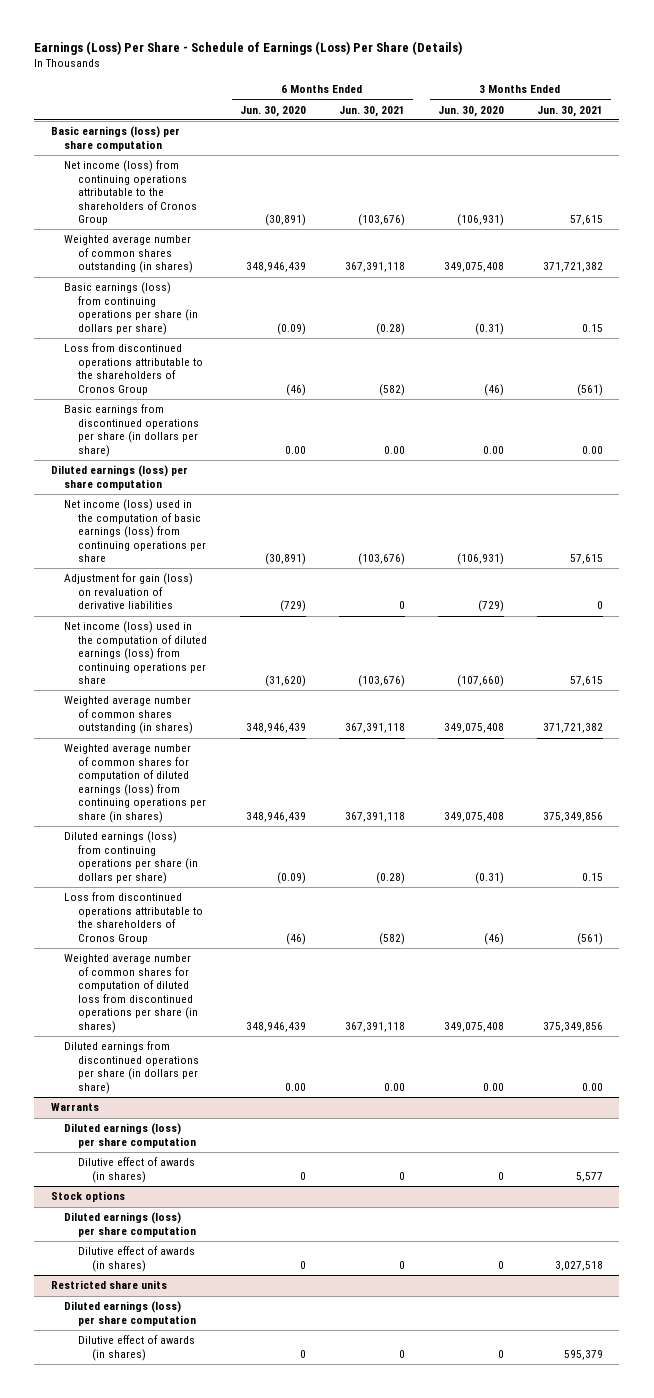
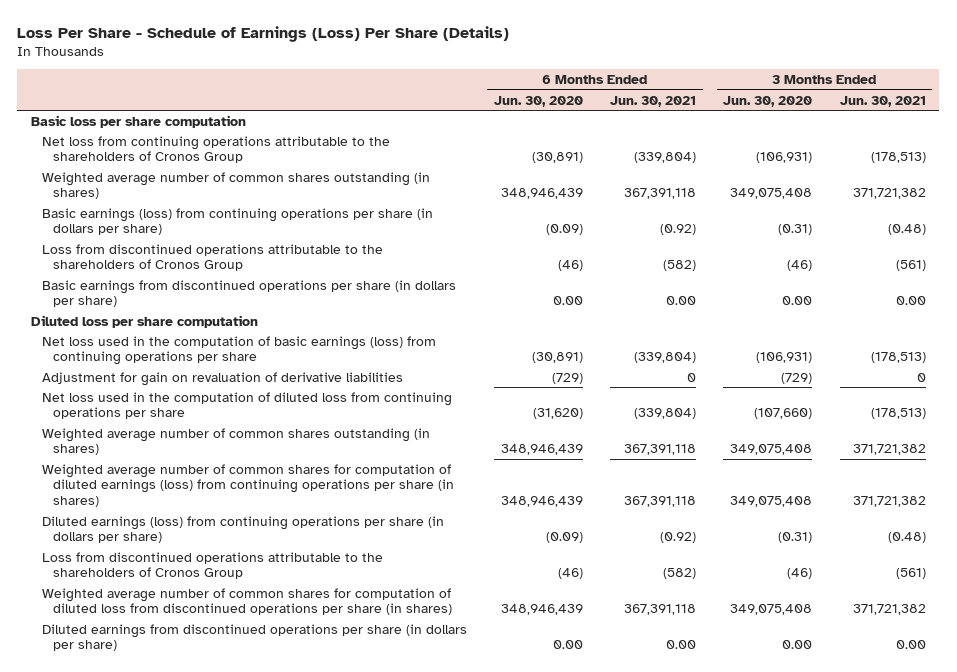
[34,40,463,55] Earnings (Loss) Per Share - Schedule of Earnings (Loss) Per Share (Details) -> [17,26,510,43] Loss Per Share - Schedule of Earnings (Loss) Per Share (Details)
[50,126,180,151] Basic earnings (loss) per share computation -> [31,114,247,128] Basic loss per share computation
[64,160,197,226] Net income (loss) from continuing operations attributable to the shareholders of Cronos Group -> [42,135,391,164] Net loss from continuing operations attributable to the shareholders of Cronos Group
[357,214,405,227] (103,676) -> [634,152,697,164] (339,804)
[569,215,603,226] 57,615 -> [870,152,926,164] (178,513)
[375,322,405,335] (0.28) -> [660,224,697,236] (0.92)
[581,323,603,332] 0.15 -> [887,224,926,236] (0.48)
[50,465,188,490] Diluted earnings (loss) per share computation -> [31,314,259,328] Diluted loss per share computation
[64,499,206,563] Net income (loss) used in the computation of basic earnings (loss) from continuing operations per share -> [42,335,437,366] Net loss used in the computation of basic earnings (loss) from continuing operations per share
[357,553,405,566] (103,676) -> [634,352,697,364] (339,804)
[569,554,603,565] 57,615 -> [870,352,926,364] (178,513)
[64,573,194,610] Adjustment for gain (loss) on revaluation of derivative liabilities -> [42,371,404,386] Adjustment for gain on revaluation of derivative liabilities
[64,621,207,685] Net income (loss) used in the computation of diluted earnings (loss) from continuing operations per share -> [42,391,453,420] Net loss used in the computation of diluted loss from continuing operations per share
[357,675,405,688] (103,676) -> [634,408,697,420] (339,804)
[569,676,603,687] 57,615 -> [870,408,926,420] (178,513)
[542,811,603,822] 375,349,856 -> [852,495,926,507] 371,721,382
[375,871,405,884] (0.28) -> [660,532,697,544] (0.92)
[581,872,603,881] 0.15 -> [887,532,926,544] (0.48)
[542,1021,603,1032] 375,349,856 -> [852,604,926,616] 371,721,382
[50,1103,99,1112] Warrants -> none
[64,1123,196,1148] Diluted earnings (loss) per share computation -> none
[77,1157,195,1183] Dilutive effect of awards (in shares) -> none
[50,1191,125,1203] Stock options -> none
[64,1212,196,1237] Diluted earnings (loss) per share computation -> none
[77,1246,195,1272] Dilutive effect of awards (in shares) -> none
[50,1280,167,1290] Restricted share units -> none
[64,1301,196,1326] Diluted earnings (loss) per share computation -> none
[77,1335,195,1361] Dilutive effect of awards (in shares) -> none

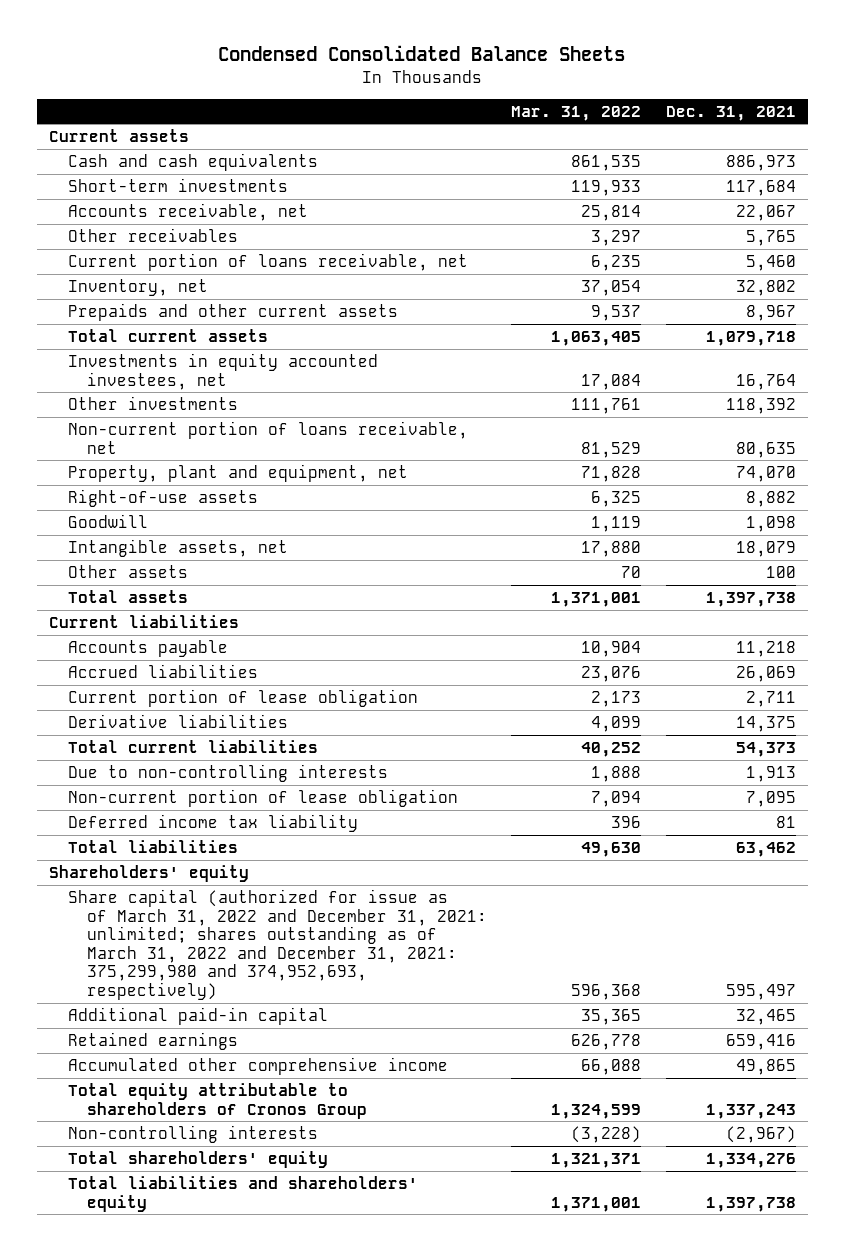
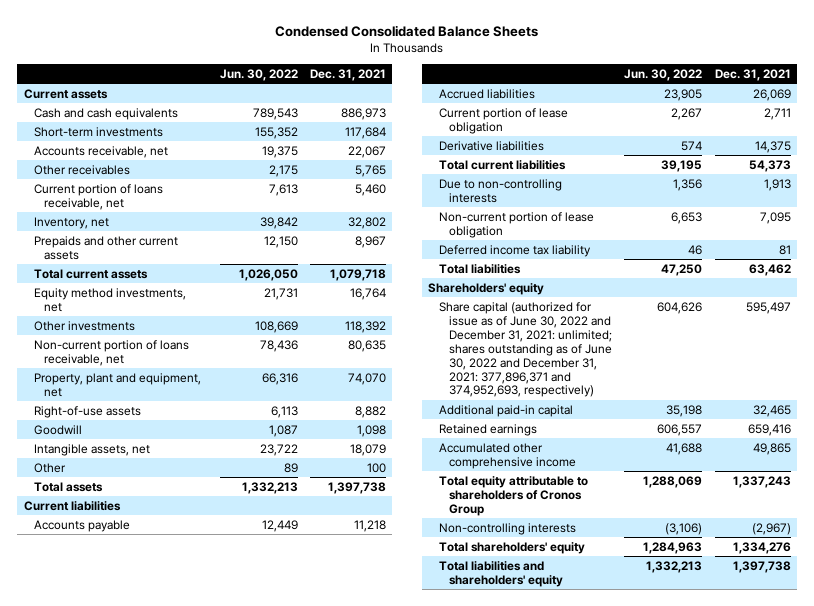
[511,105,642,121] Mar. 31, 2022 -> none
none -> [219,68,298,81] Jun. 30, 2022
[67,352,378,390] Investments in equity accounted investees, net -> [33,287,186,312] Equity method investments, net
[67,564,188,578] Other assets -> [33,462,66,473] Other
[67,888,487,1001] Share capital (authorized for issue as of March 31, 2022 and December 31, 2021: unlimited; shares outstanding as of March 31, 2022 and December 31, 2021: 375,299,980 and 374,952,693, respectively) -> [438,301,612,398] Share capital (authorized for issue as of June 30, 2022 and December 31, 2021: unlimited; shares outstanding as of June 30, 2022 and December 31, 2021: 377,896,371 and 374,952,693, respectively)

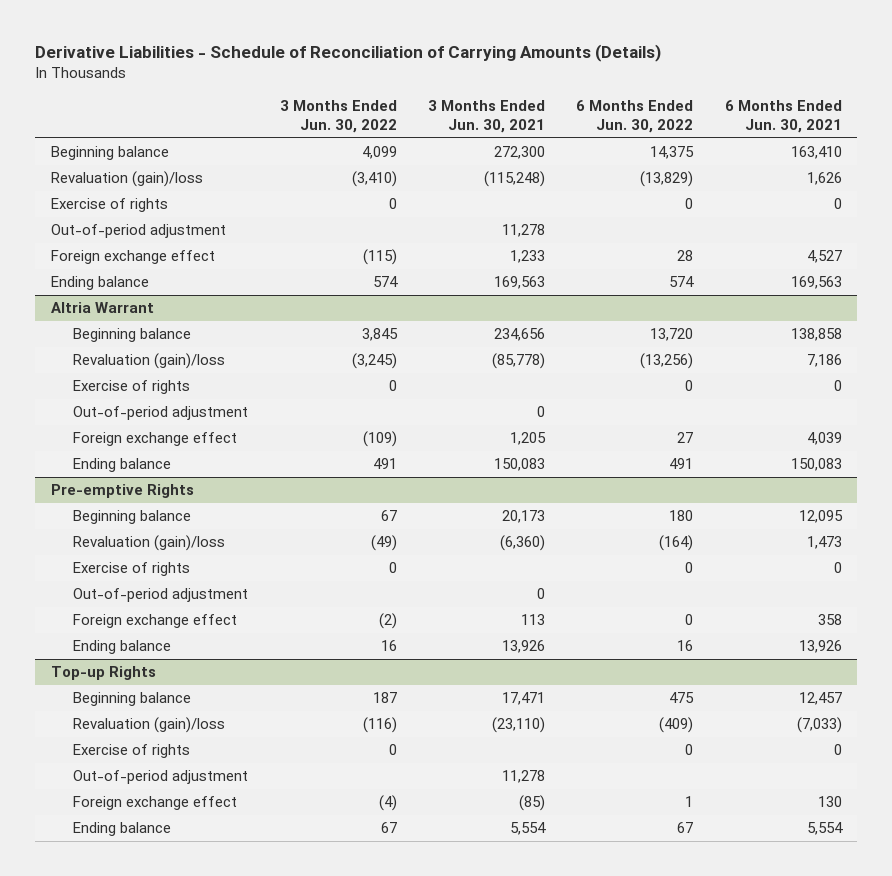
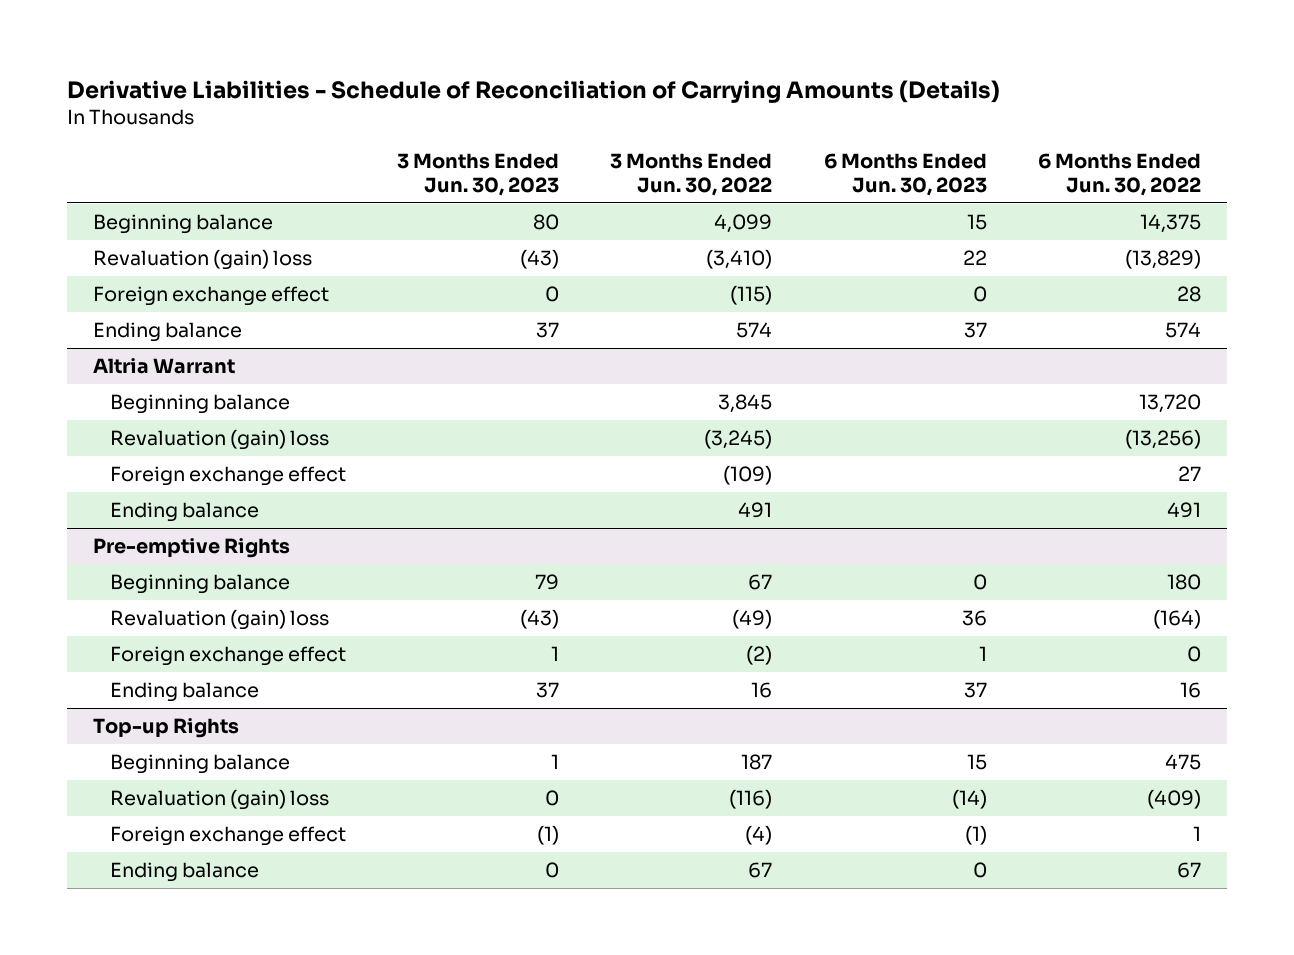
[428,100,546,133] 3 Months Ended Jun. 30, 2021 -> none
[724,100,842,133] 6 Months Ended Jun. 30, 2021 -> none
none -> [397,153,560,196] 3 Months Ended Jun. 30, 2023
none -> [823,153,987,196] 6 Months Ended Jun. 30, 2023
[50,198,168,213] Exercise of rights -> none
[50,224,226,239] Out-of-period adjustment -> none
[50,171,203,188] Revaluation (gain)/loss -> [93,248,313,270] Revaluation (gain) loss
[73,380,191,395] Exercise of rights -> none
[73,406,249,421] Out-of-period adjustment -> none
[73,353,226,370] Revaluation (gain)/loss -> [109,428,329,450] Revaluation (gain) loss
[73,562,191,577] Exercise of rights -> none
[73,588,249,603] Out-of-period adjustment -> none
[73,535,226,552] Revaluation (gain)/loss -> [109,608,329,630] Revaluation (gain) loss
[73,744,191,759] Exercise of rights -> none
[73,770,249,785] Out-of-period adjustment -> none
[73,717,226,734] Revaluation (gain)/loss -> [109,788,329,810] Revaluation (gain) loss

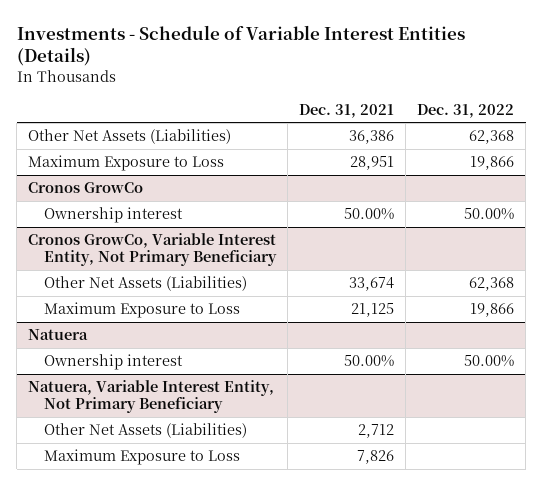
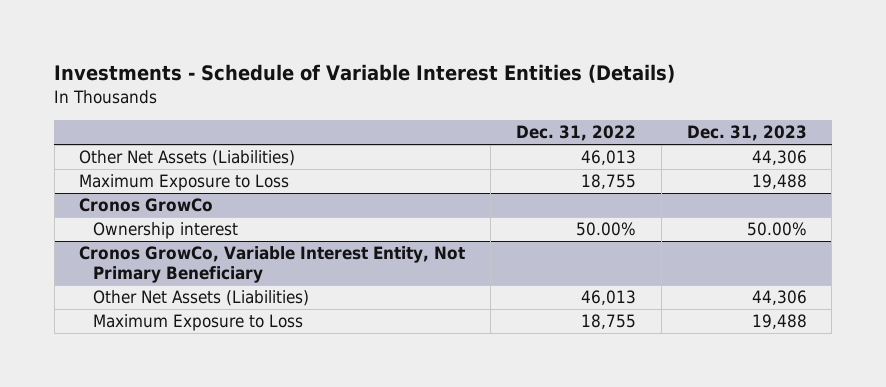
[299,104,395,119] Dec. 31, 2021 -> none
none -> [686,125,807,142] Dec. 31, 2023
[469,130,515,145] 62,368 -> [580,150,636,166] 46,013
[470,156,515,171] 19,866 -> [580,174,636,190] 18,755
[28,329,89,341] Natuera -> none
[44,354,184,371] Ownership interest -> none
[28,380,275,414] Natuera, Variable Interest Entity, Not Primary Beneficiary -> none
[44,423,248,439] Other Net Assets (Liabilities) -> none
[44,449,241,466] Maximum Exposure to Loss -> none
[469,277,515,292] 62,368 -> [580,290,636,306] 46,013
[470,303,515,318] 19,866 -> [580,314,636,330] 18,755

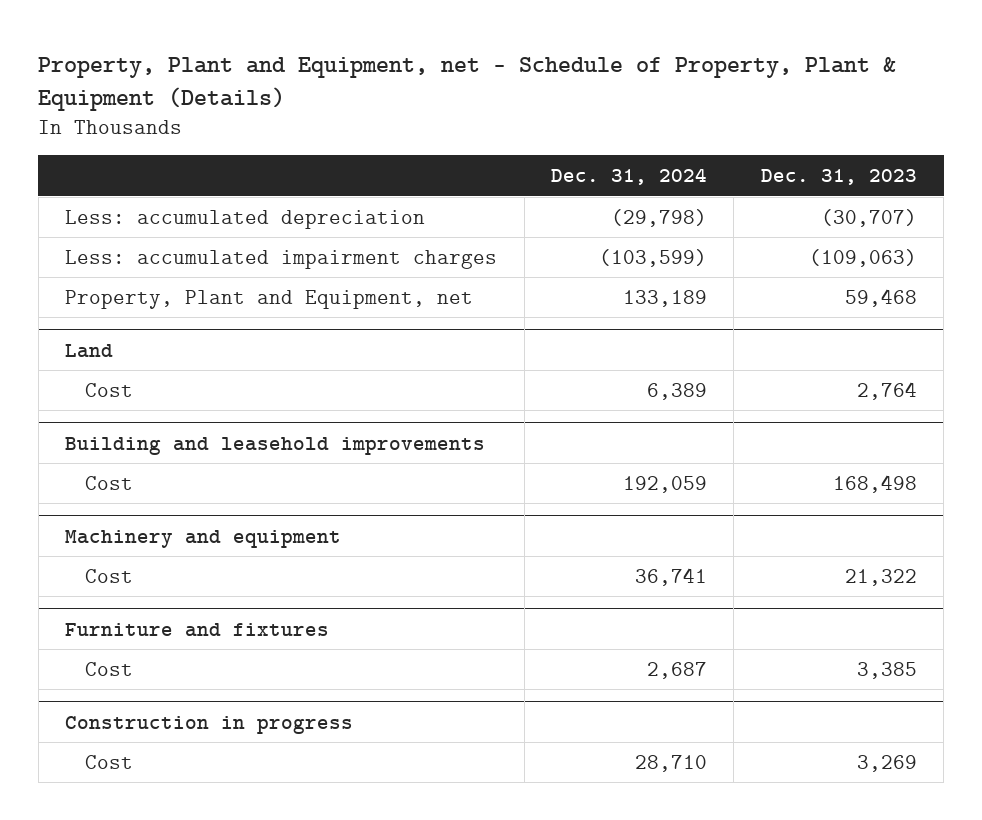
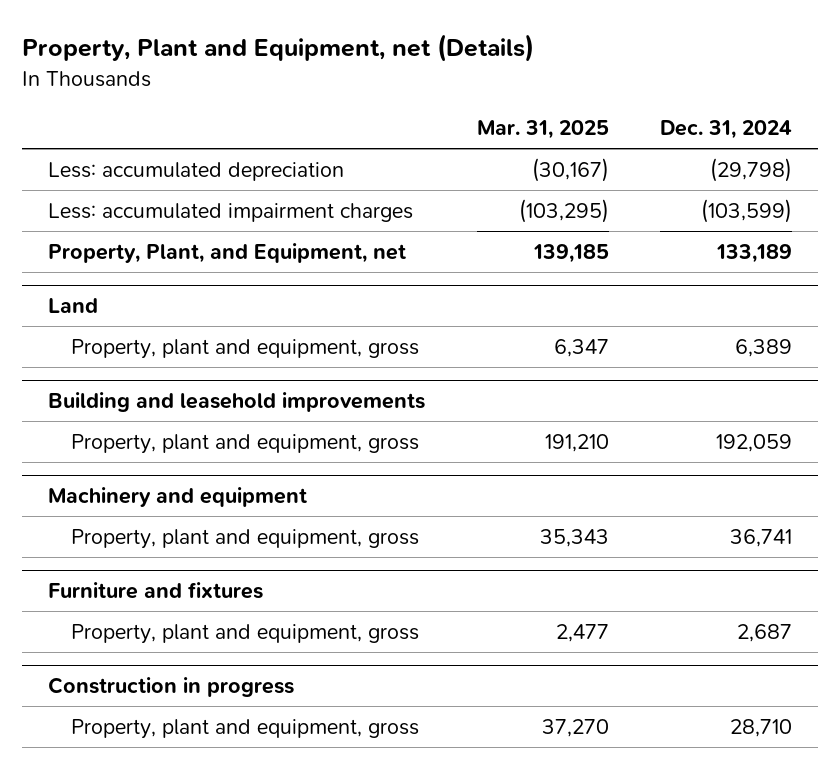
[38,56,897,111] Property, Plant and Equipment, net - Schedule of Property, Plant & Equipment (Details) -> [22,34,535,63] Property, Plant and Equipment, net (Details)
[760,169,917,186] Dec. 31, 2023 -> none
none -> [476,120,609,140] Mar. 31, 2025
[65,289,474,309] Property, Plant and Equipment, net -> [48,242,407,263] Property, Plant, and Equipment, net
[85,382,134,397] Cost -> [70,338,419,359] Property, plant and equipment, gross
[85,475,134,490] Cost -> [70,433,419,454] Property, plant and equipment, gross
[85,568,134,583] Cost -> [70,528,419,549] Property, plant and equipment, gross
[85,661,134,676] Cost -> [70,623,419,644] Property, plant and equipment, gross
[85,754,134,769] Cost -> [70,718,419,739] Property, plant and equipment, gross

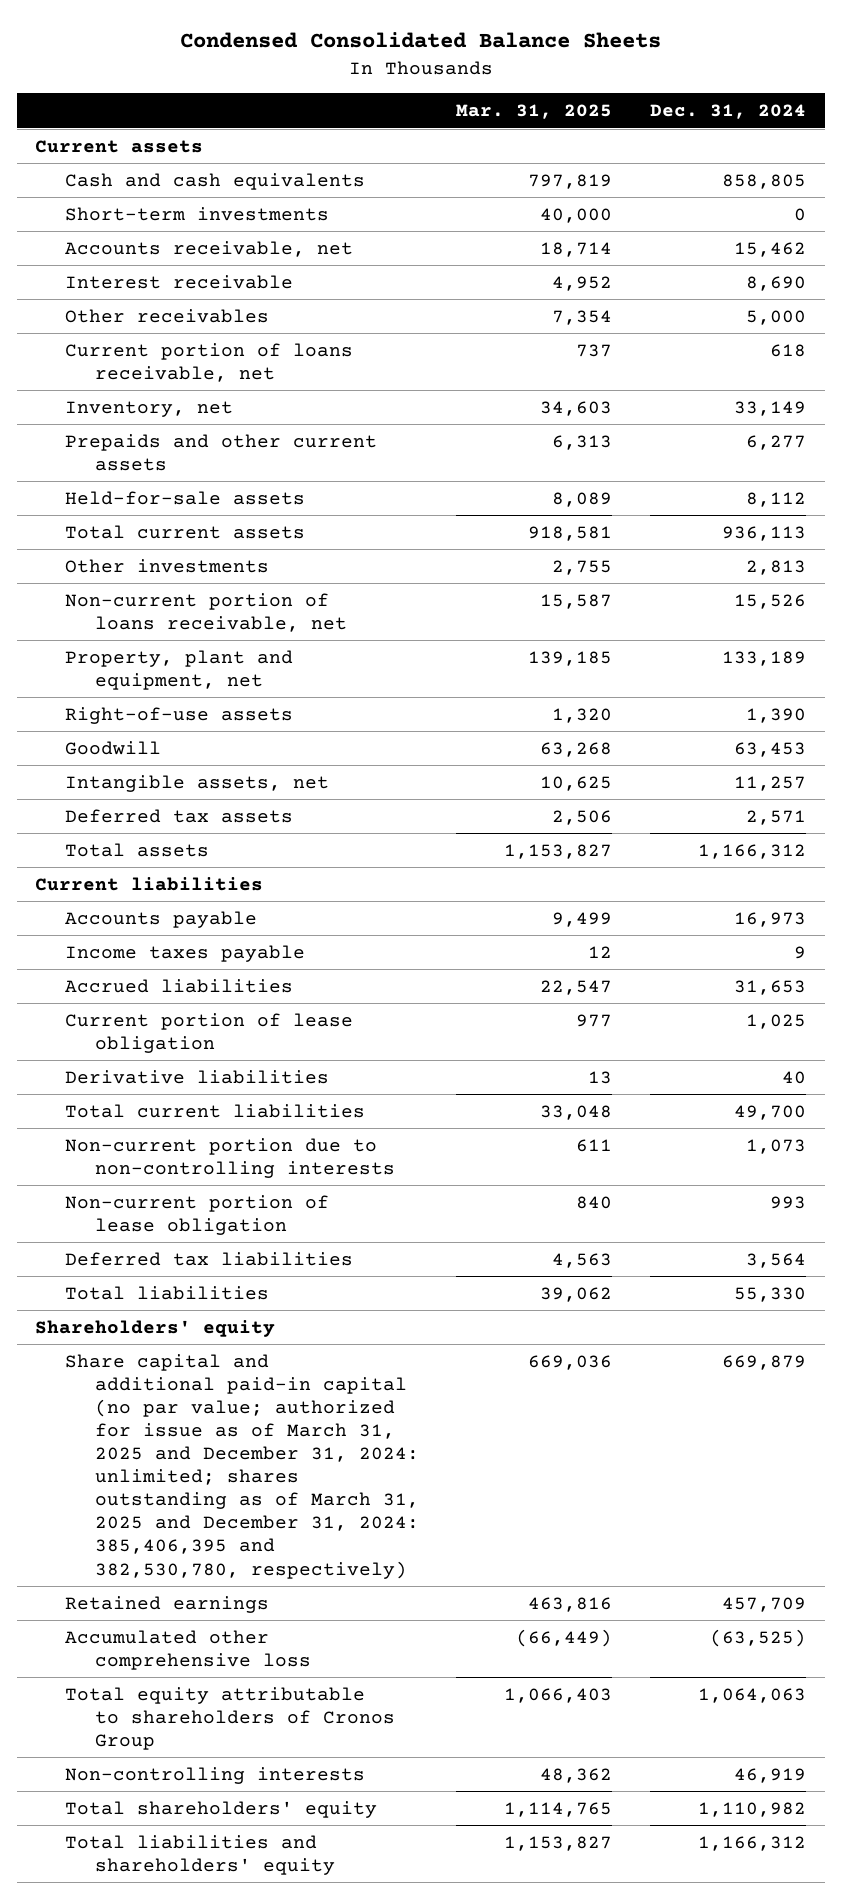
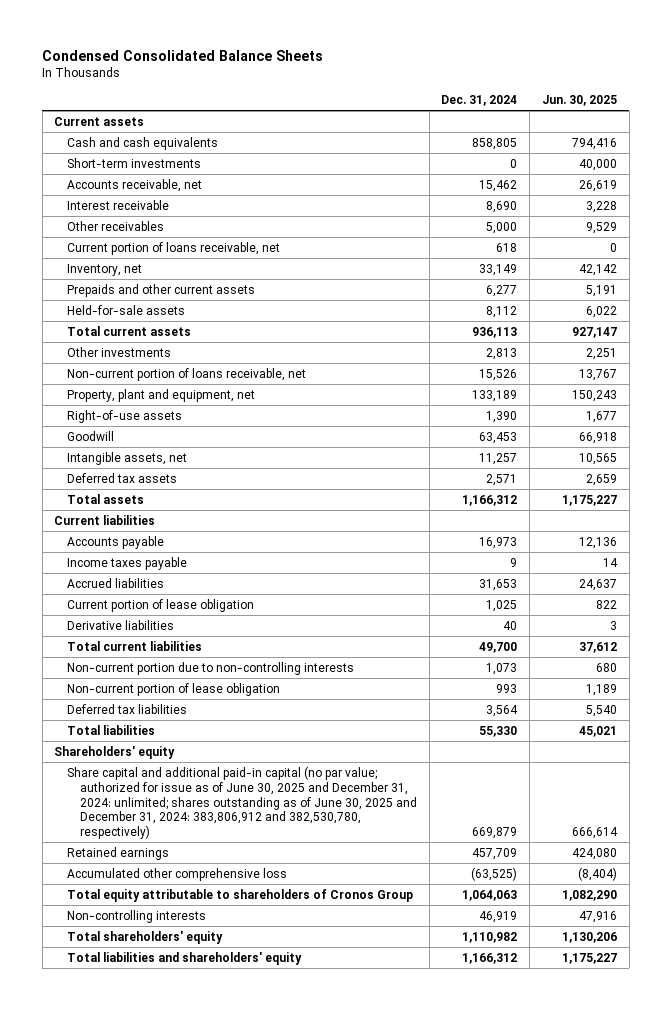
[456,104,613,120] Mar. 31, 2025 -> none
none -> [541,95,617,107] Jun. 30, 2025
[65,1353,420,1579] Share capital and additional paid-in capital (no par value; authorized for issue as of March 31, 2025 and December 31, 2024: unlimited; shares outstanding as of March 31, 2025 and December 31, 2024: 385,406,395 and 382,530,780, respectively) -> [67,765,417,840] Share capital and additional paid-in capital (no par value; authorized for issue as of June 30, 2025 and December 31, 2024: unlimited; shares outstanding as of June 30, 2025 and December 31, 2024: 383,806,912 and 382,530,780, respectively)

